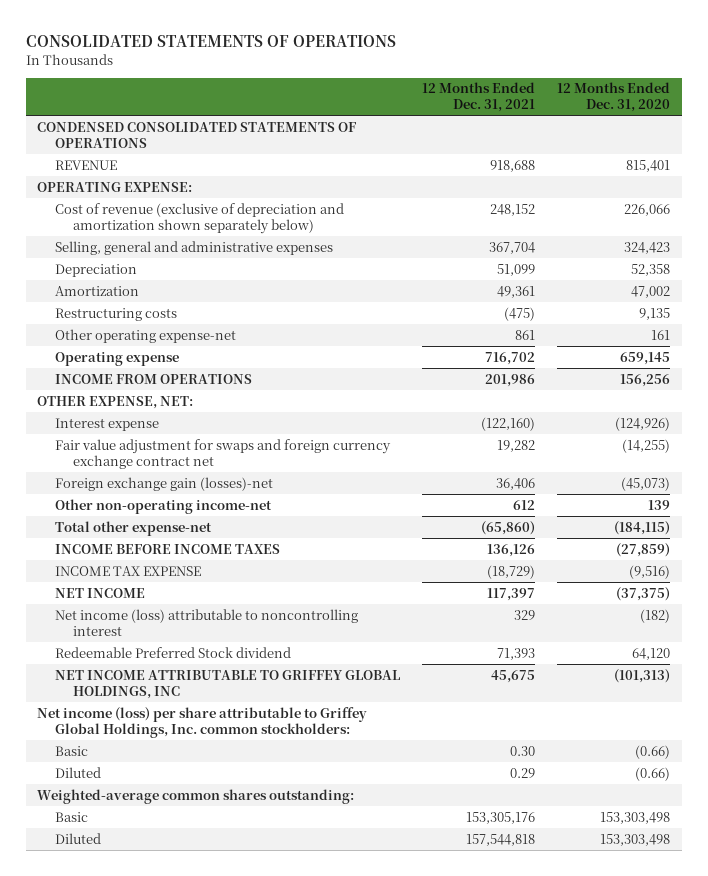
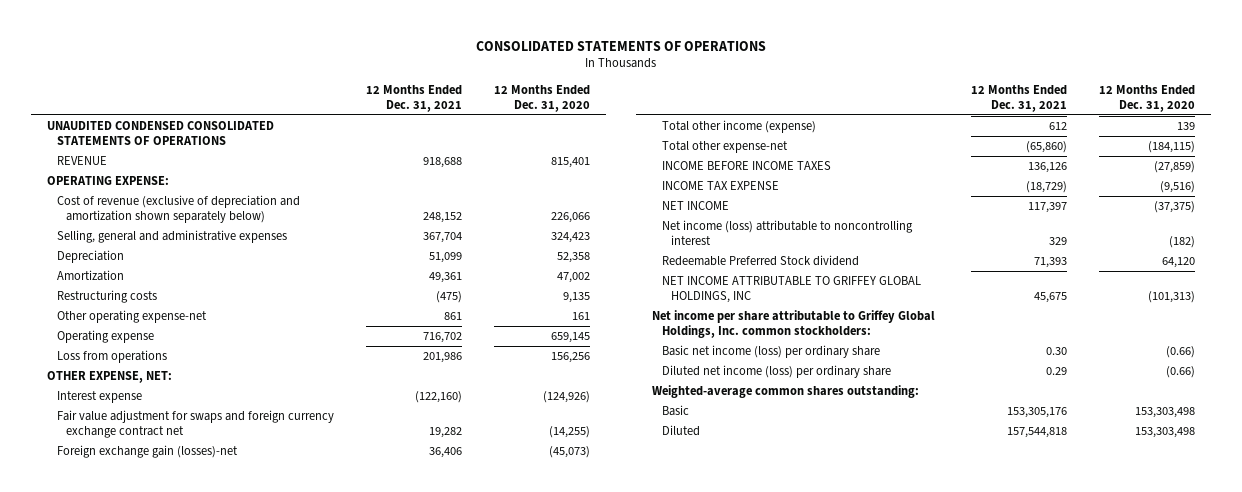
[37,121,357,148] CONDENSED CONSOLIDATED STATEMENTS OF OPERATIONS -> [47,121,275,146] UNAUDITED CONDENSED CONSOLIDATED STATEMENTS OF OPERATIONS
[55,373,253,384] INCOME FROM OPERATIONS -> [56,350,167,364] Loss from operations
[55,498,273,514] Other non-operating income-net -> [661,120,816,134] Total other income (expense)
[37,706,368,738] Net income (loss) per share attributable to Griffey Global Holdings, Inc. common stockholders: -> [652,310,936,339] Net income per share attributable to Griffey Global Holdings, Inc. common stockholders:
[55,745,89,756] Basic -> [661,345,880,359] Basic net income (loss) per ordinary share
[55,766,102,778] Diluted -> [661,365,891,379] Diluted net income (loss) per ordinary share

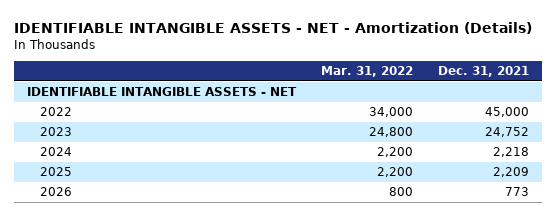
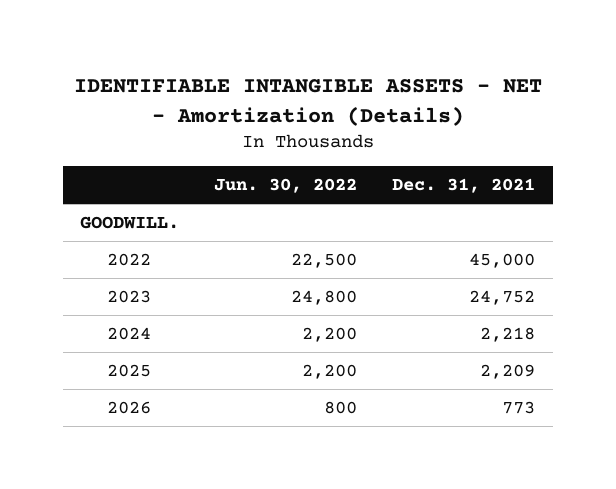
[321,66,414,78] Mar. 31, 2022 -> none
none -> [214,178,358,194] Jun. 30, 2022
[26,87,297,97] IDENTIFIABLE INTANGIBLE ASSETS - NET -> [80,216,180,230] GOODWILL.

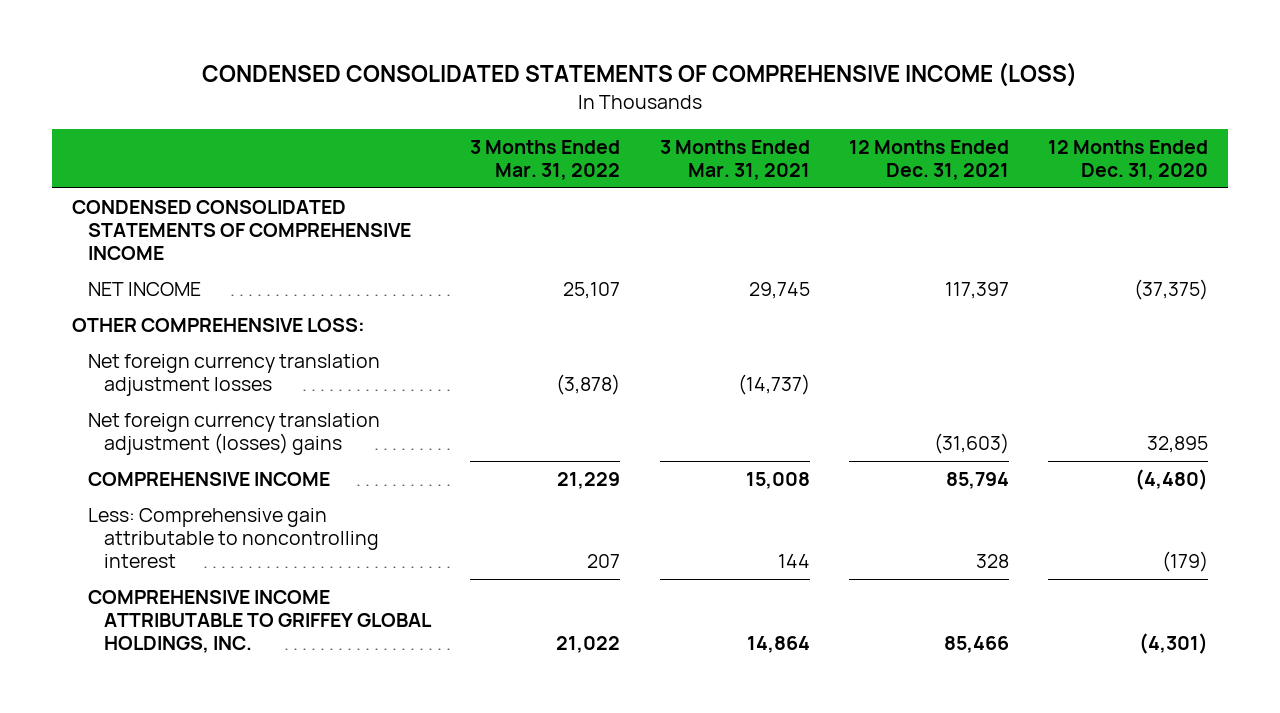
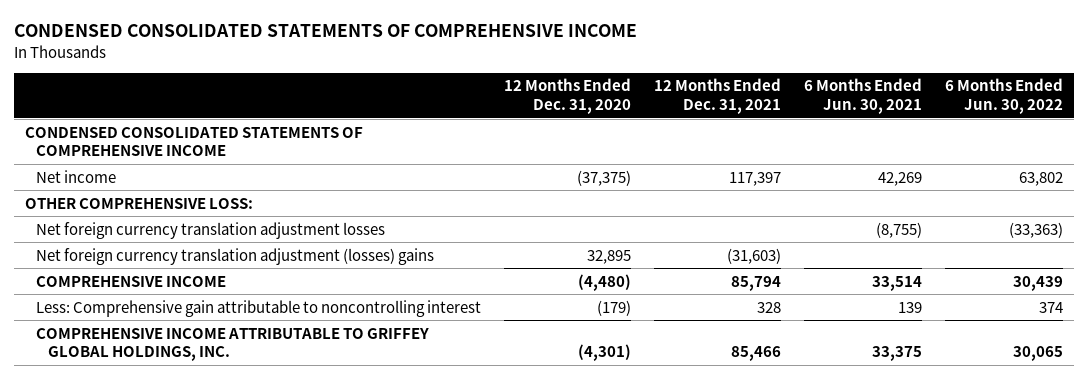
[201,62,1077,88] CONDENSED CONSOLIDATED STATEMENTS OF COMPREHENSIVE INCOME (LOSS) -> [13,24,637,38] CONDENSED CONSOLIDATED STATEMENTS OF COMPREHENSIVE INCOME
[470,139,621,180] 3 Months Ended Mar. 31, 2022 -> none
[659,139,810,180] 3 Months Ended Mar. 31, 2021 -> none
none -> [803,78,922,114] 6 Months Ended Jun. 30, 2021
none -> [944,78,1063,114] 6 Months Ended Jun. 30, 2022
[87,282,201,297] NET INCOME -> [36,169,117,183] Net income

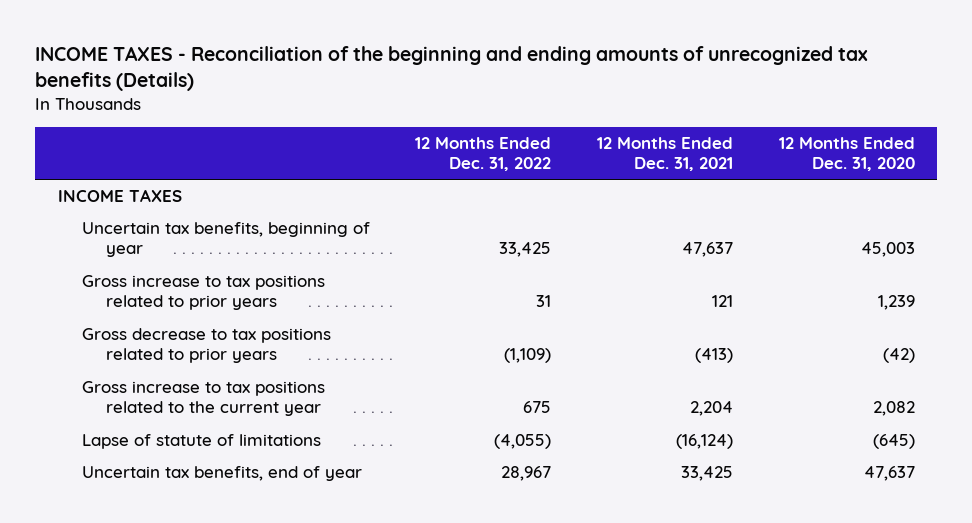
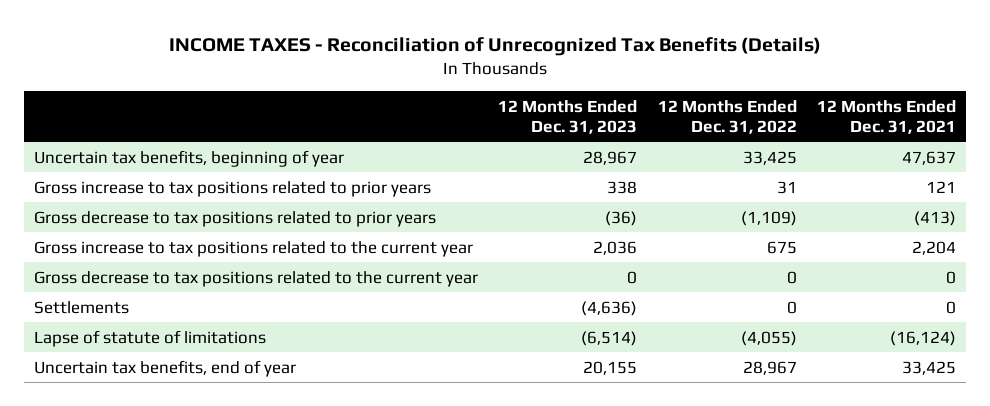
[34,46,868,92] INCOME TAXES - Reconciliation of the beginning and ending amounts of unrecognized tax benefits (Details) -> [169,36,822,56] INCOME TAXES - Reconciliation of Unrecognized Tax Benefits (Details)
[778,136,915,172] 12 Months Ended Dec. 31, 2020 -> none
none -> [498,99,638,134] 12 Months Ended Dec. 31, 2023
[57,189,182,203] INCOME TAXES -> none
none -> [34,270,479,287] Gross decrease to tax positions related to the current year
none -> [34,300,130,314] Settlements

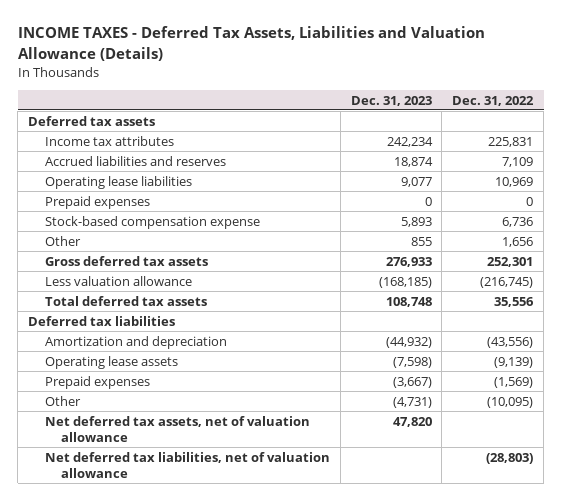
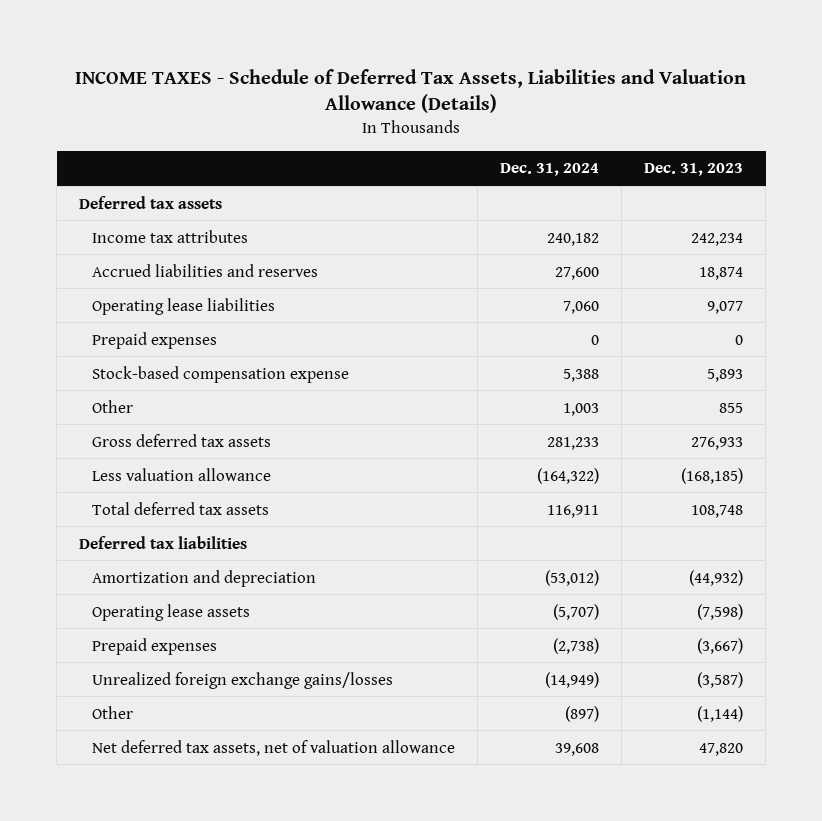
[17,26,485,61] INCOME TAXES - Deferred Tax Assets, Liabilities and Valuation Allowance (Details) -> [75,68,747,114] INCOME TAXES - Schedule of Deferred Tax Assets, Liabilities and Valuation Allowance (Details)
[452,95,535,106] Dec. 31, 2022 -> none
none -> [500,163,600,177] Dec. 31, 2024
none -> [92,671,394,689] Unrealized foreign exchange gains/losses
[392,396,432,408] (4,731) -> [697,705,744,722] (1,144)
[44,451,330,478] Net deferred tax liabilities, net of valuation allowance -> none

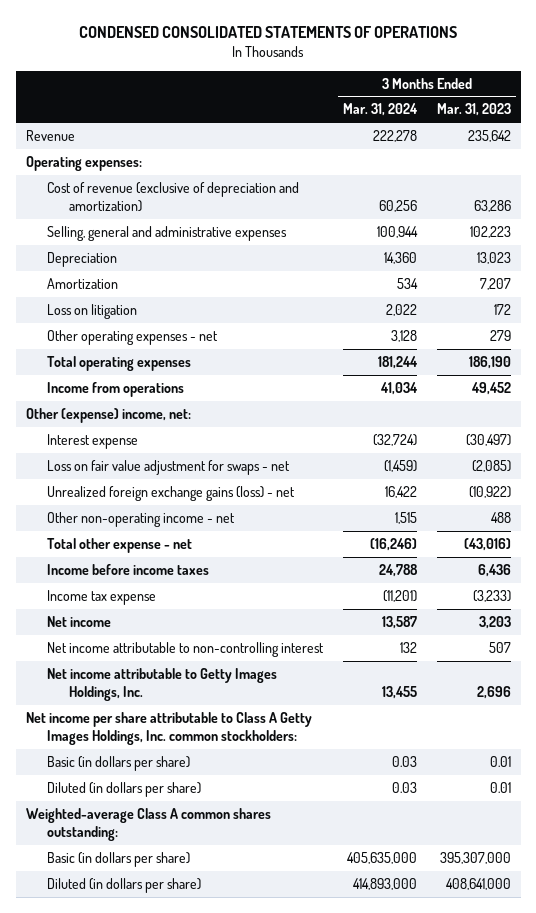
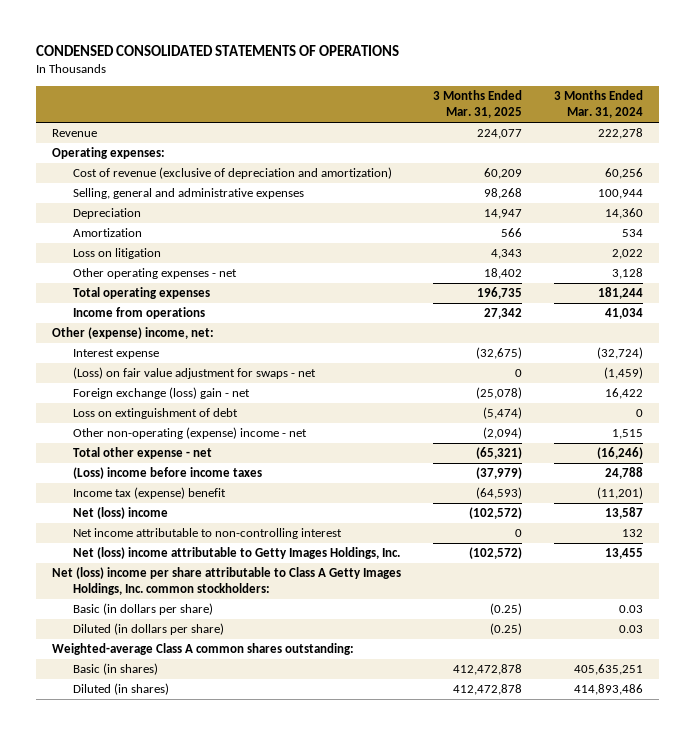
[436,103,511,117] Mar. 31, 2023 -> none
none -> [432,90,522,119] 3 Months Ended Mar. 31, 2025
[47,460,291,476] Loss on fair value adjustment for swaps - net -> [72,367,316,380] (Loss) on fair value adjustment for swaps - net
[47,486,296,502] Unrealized foreign exchange gains (loss) - net -> [72,387,250,400] Foreign exchange (loss) gain - net
none -> [72,408,238,420] Loss on extinguishment of debt
[47,512,236,528] Other non-operating income - net -> [72,427,307,440] Other non-operating (expense) income - net
[47,564,210,576] Income before income taxes -> [72,467,262,480] (Loss) income before income taxes
[47,590,157,606] Income tax expense -> [72,487,226,500] Income tax (expense) benefit
[47,616,112,628] Net income -> [72,507,168,520] Net (loss) income
[47,668,278,702] Net income attributable to Getty Images Holdings, Inc. -> [72,547,400,560] Net (loss) income attributable to Getty Images Holdings, Inc.
[25,712,312,746] Net income per share attributable to Class A Getty Images Holdings, Inc. common stockholders: -> [52,567,402,596] Net (loss) income per share attributable to Class A Getty Images Holdings, Inc. common stockholders:
[47,852,191,868] Basic (in dollars per share) -> [72,663,158,676] Basic (in shares)
[347,852,418,865] 405,635,000 -> [573,664,643,676] 405,635,251
[47,878,202,894] Diluted (in dollars per share) -> [72,683,169,696] Diluted (in shares)
[353,878,418,891] 414,893,000 -> [573,684,643,696] 414,893,486

